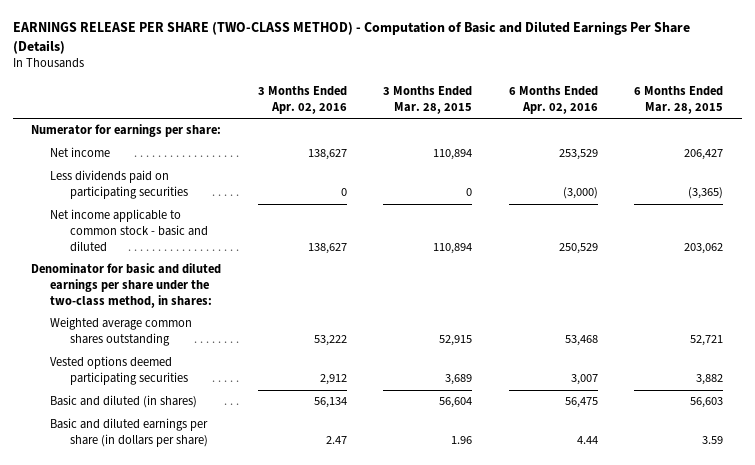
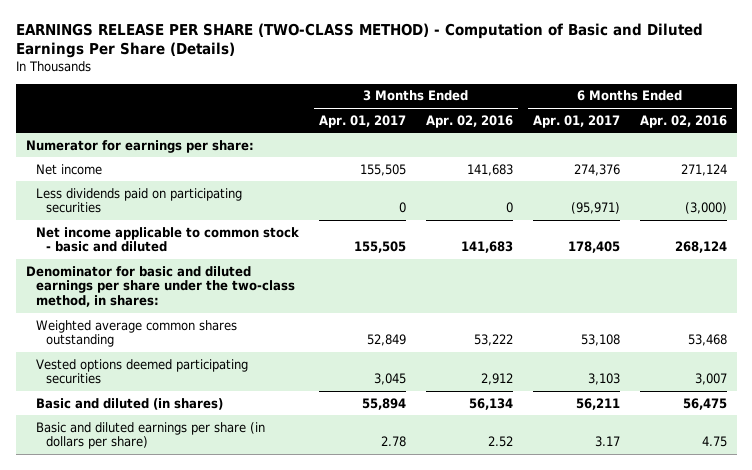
[383,86,473,114] 3 Months Ended Mar. 28, 2015 -> none
[634,86,724,114] 6 Months Ended Mar. 28, 2015 -> none
none -> [318,114,406,128] Apr. 01, 2017
none -> [532,114,620,128] Apr. 01, 2017
[307,149,347,161] 138,627 -> [466,163,513,176] 141,683
[558,149,598,161] 253,529 -> [680,163,727,176] 271,124
[307,243,347,255] 138,627 -> [460,241,513,254] 141,683
[558,243,598,255] 250,529 -> [674,241,727,254] 268,124
[325,436,347,445] 2.47 -> [487,436,513,448] 2.52
[576,436,598,445] 4.44 -> [701,436,727,448] 4.75

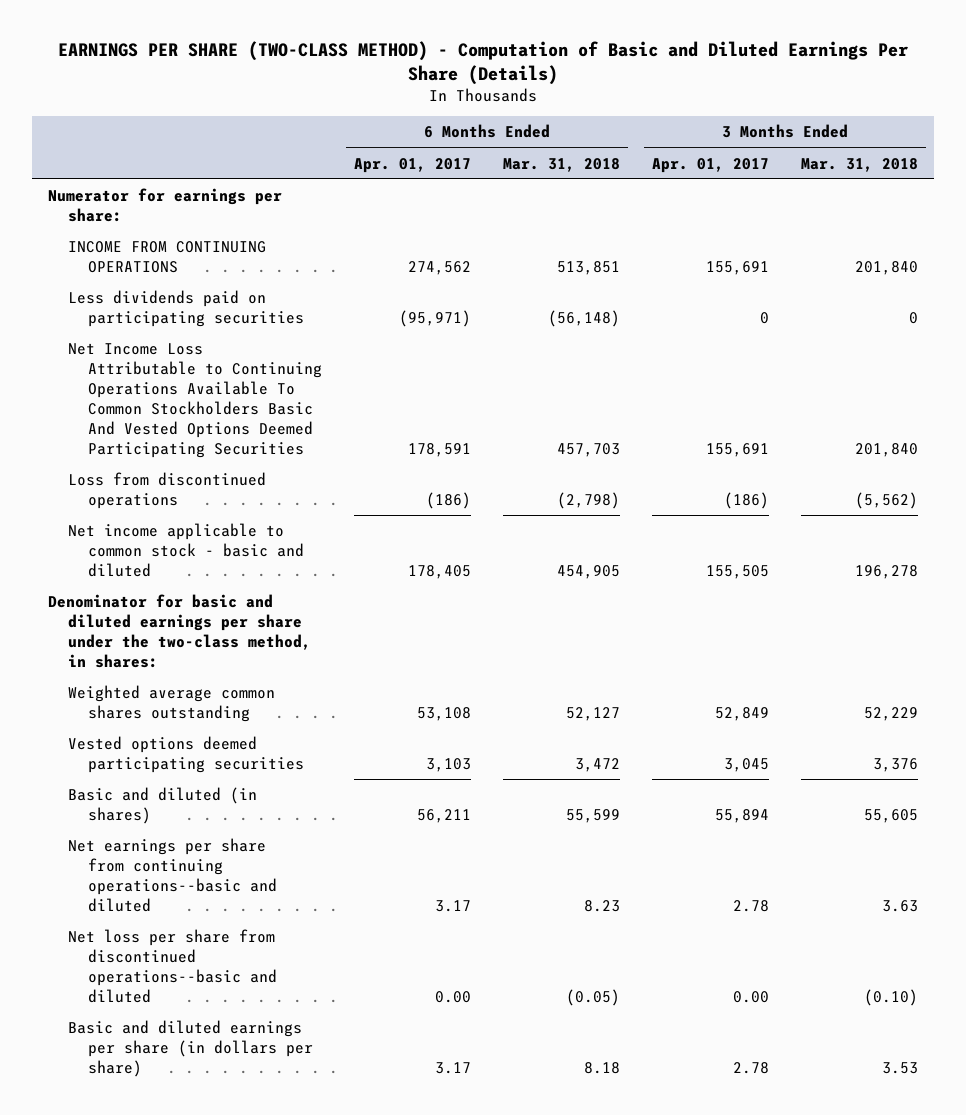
[15,22,703,59] EARNINGS RELEASE PER SHARE (TWO-CLASS METHOD) - Computation of Basic and Diluted Earnings Per Share (Details) -> [58,40,909,85] EARNINGS PER SHARE (TWO-CLASS METHOD) - Computation of Basic and Diluted Earnings Per Share (Details)
[425,114,513,128] Apr. 02, 2016 -> none
[639,114,727,128] Apr. 02, 2016 -> none
none -> [503,157,621,172] Mar. 31, 2018
none -> [801,157,919,172] Mar. 31, 2018
[35,163,102,175] Net income -> none
none -> [67,241,266,274] INCOME FROM CONTINUING OPERATIONS
none -> [67,343,322,459] Net Income Loss Attributable to Continuing Operations Available To Common Stockholders Basic And Vested Options Deemed Participating Securities
none -> [67,472,266,510] Loss from discontinued operations
none -> [67,838,277,913] Net earnings per share from continuing operations--basic and diluted
none -> [67,929,277,1004] Net loss per share from discontinued operations--basic and diluted

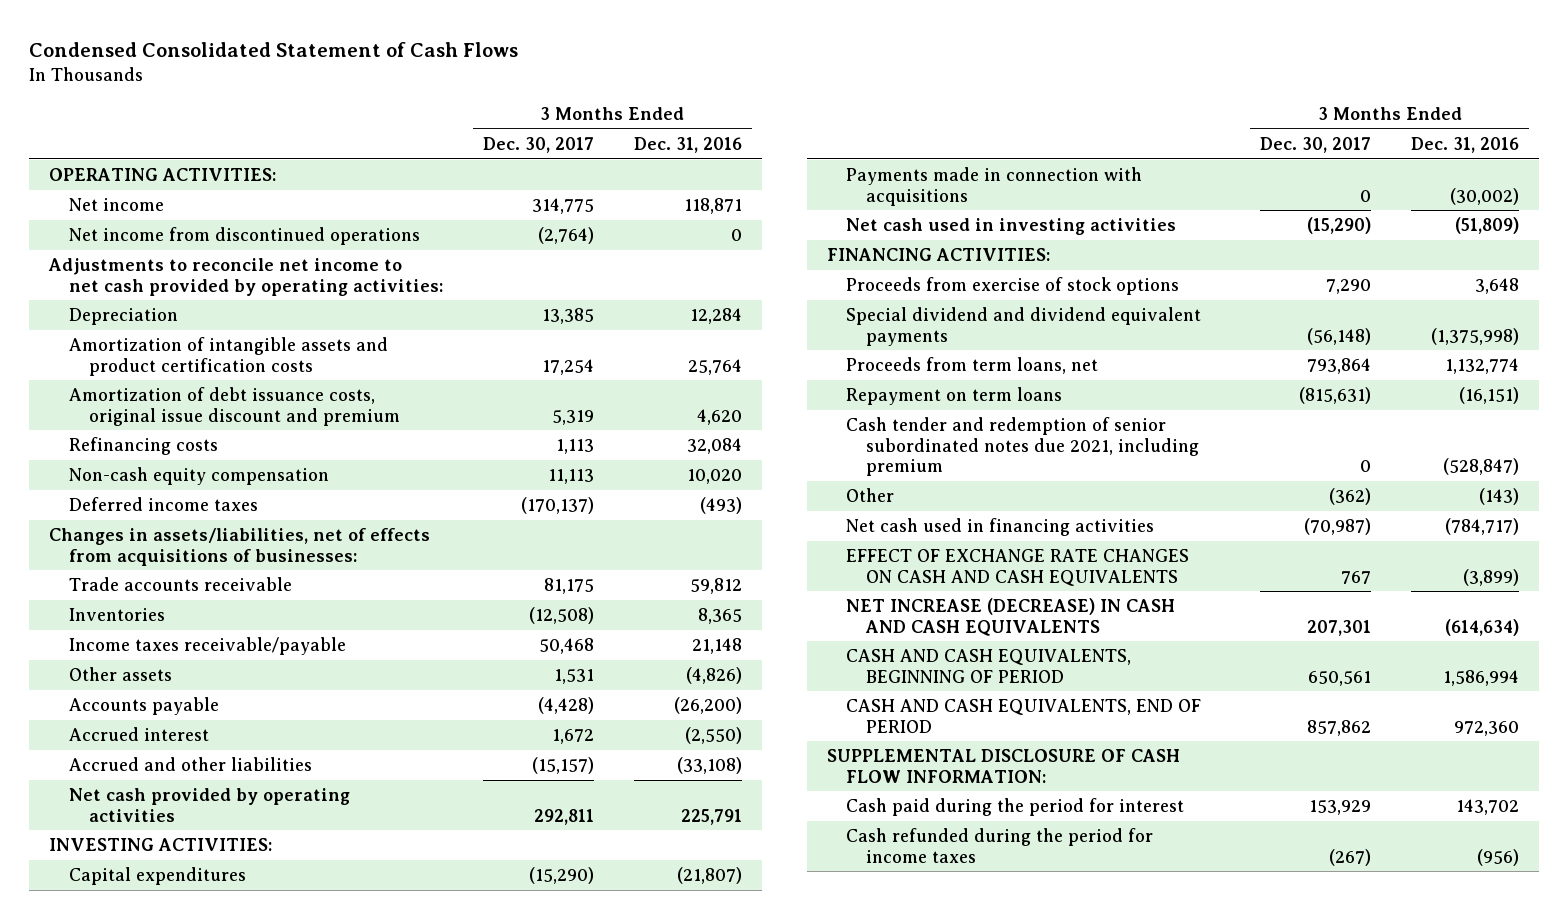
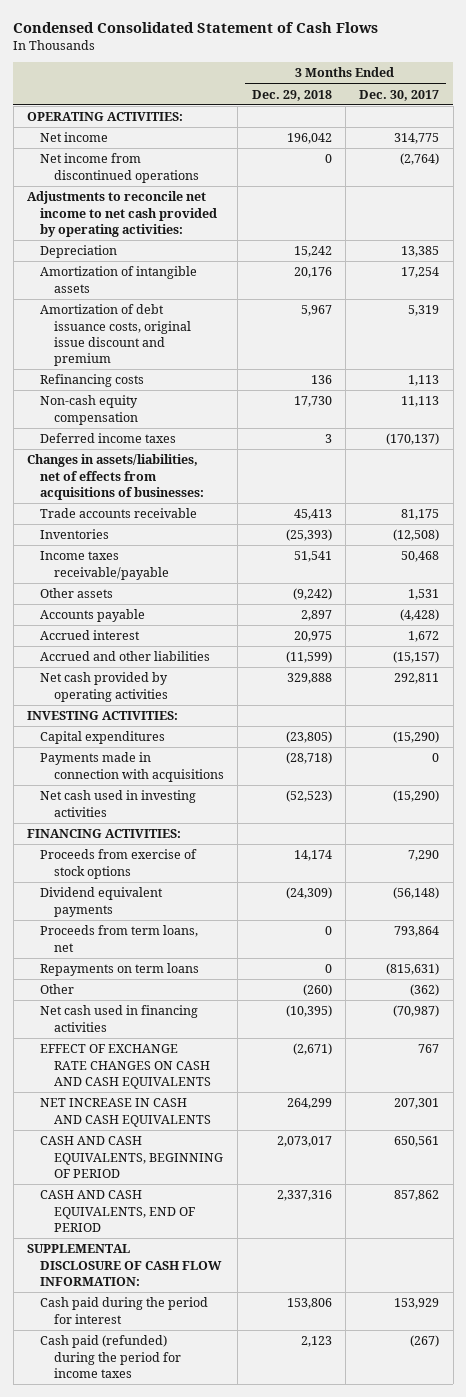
[633,136,742,153] Dec. 31, 2016 -> none
none -> [251,89,332,101] Dec. 29, 2018
[68,337,388,376] Amortization of intangible assets and product certification costs -> [40,266,198,293] Amortization of intangible assets
[846,307,1202,346] Special dividend and dividend equivalent payments -> [40,887,164,917] Dividend equivalent payments
[846,417,1200,477] Cash tender and redemption of senior subordinated notes due 2021, including premium -> none
[846,387,1063,406] Repayment on term loans -> [40,963,200,977] Repayments on term loans
[846,598,1176,636] NET INCREASE (DECREASE) IN CASH AND CASH EQUIVALENTS -> [40,1098,211,1127] NET INCREASE IN CASH AND CASH EQUIVALENTS
[846,828,1154,863] Cash refunded during the period for income taxes -> [40,1335,181,1378] Cash paid (refunded) during the period for income taxes

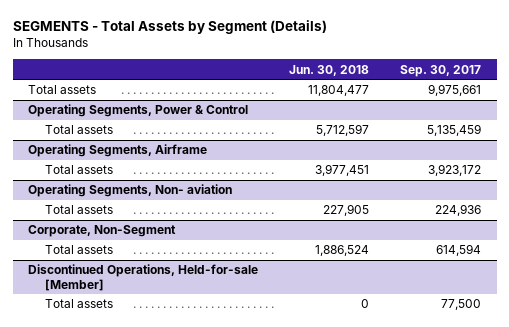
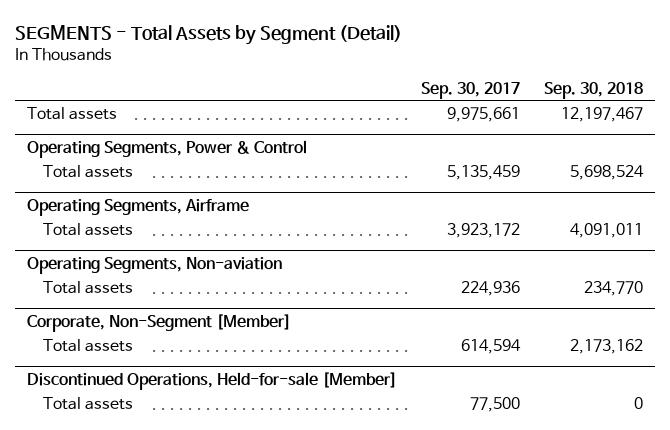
[12,20,327,35] SEGMENTS - Total Assets by Segment (Details) -> [14,25,402,46] SEGMENTS - Total Assets by Segment (Detail)
[289,64,370,76] Jun. 30, 2018 -> none
none -> [543,82,643,100] Sep. 30, 2018
[28,184,233,198] Operating Segments, Non- aviation -> [26,256,282,274] Operating Segments, Non-aviation
[28,225,177,238] Corporate, Non-Segment -> [26,313,291,332] Corporate, Non-Segment [Member]

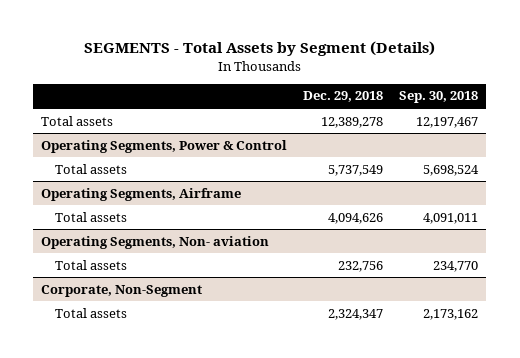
[14,25,402,46] SEGMENTS - Total Assets by Segment (Detail) -> [83,41,435,57] SEGMENTS - Total Assets by Segment (Details)
[420,82,520,100] Sep. 30, 2017 -> none
none -> [303,91,384,103] Dec. 29, 2018
[26,256,282,274] Operating Segments, Non-aviation -> [41,235,270,249] Operating Segments, Non- aviation
[26,313,291,332] Corporate, Non-Segment [Member] -> [41,284,203,297] Corporate, Non-Segment
[26,371,397,390] Discontinued Operations, Held-for-sale [Member] -> none
[42,396,133,410] Total assets -> none

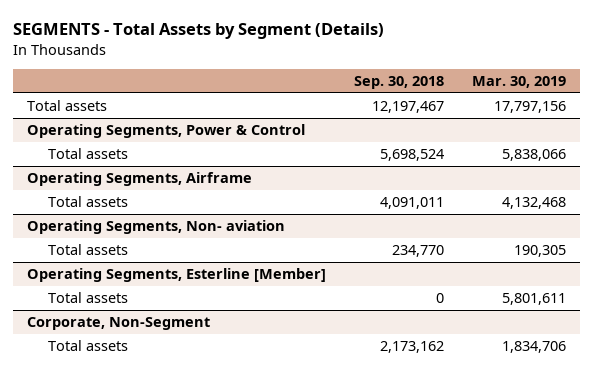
[303,91,384,103] Dec. 29, 2018 -> none
none -> [472,76,567,89] Mar. 30, 2019
none -> [26,268,326,283] Operating Segments, Esterline [Member]
none -> [48,292,129,304] Total assets

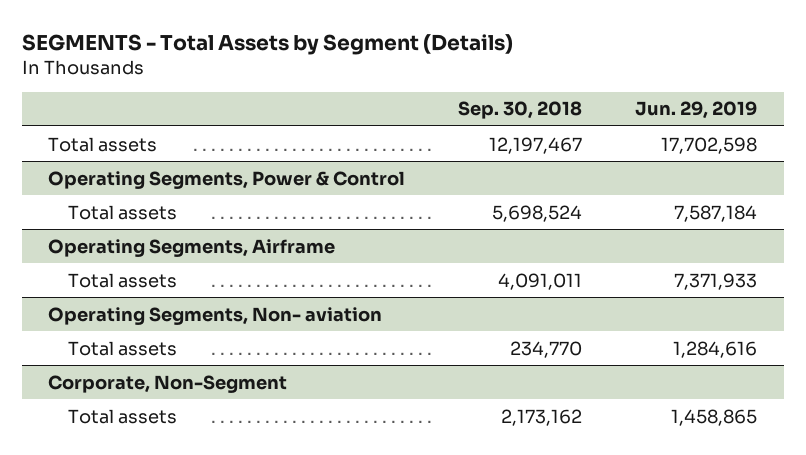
[472,76,567,89] Mar. 30, 2019 -> none
none -> [635,101,758,120] Jun. 29, 2019
[26,268,326,283] Operating Segments, Esterline [Member] -> none
[48,292,129,304] Total assets -> none

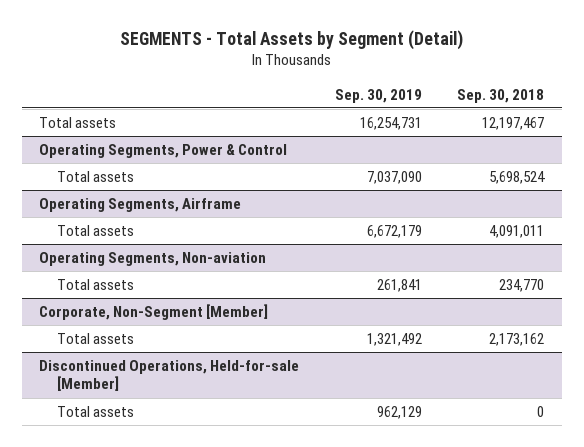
[21,33,513,55] SEGMENTS - Total Assets by Segment (Details) -> [119,30,463,51] SEGMENTS - Total Assets by Segment (Detail)
[635,101,758,120] Jun. 29, 2019 -> none
none -> [334,88,422,103] Sep. 30, 2019
[48,306,383,325] Operating Segments, Non- aviation -> [39,252,267,267] Operating Segments, Non-aviation
[48,374,288,393] Corporate, Non-Segment -> [39,304,269,321] Corporate, Non-Segment [Member]
none -> [39,360,300,392] Discontinued Operations, Held-for-sale [Member]
none -> [56,406,134,418] Total assets

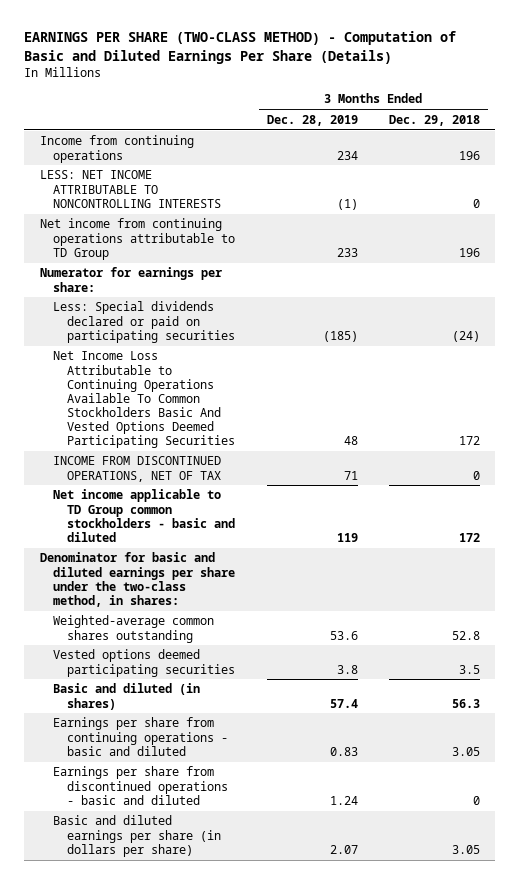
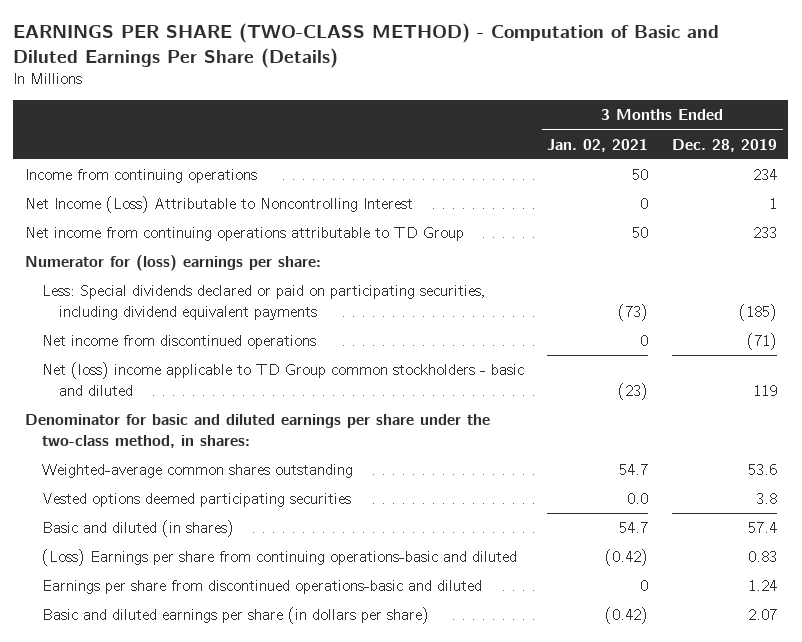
[388,114,480,126] Dec. 29, 2018 -> none
none -> [547,138,649,152] Jan. 02, 2021
[39,170,222,208] LESS: NET INCOME ATTRIBUTABLE TO NONCONTROLLING INTERESTS -> [24,196,413,214] Net Income (Loss) Attributable to Noncontrolling Interest
[336,198,358,210] (1) -> [768,198,777,210] 1
[53,351,236,449] Net Income Loss Attributable to Continuing Operations Available To Common Stockholders Basic And Vested Options Deemed Participating Securities -> none
[39,267,222,292] Numerator for earnings per share: -> [24,255,321,272] Numerator for (loss) earnings per share:
[53,301,236,343] Less: Special dividends declared or paid on participating securities -> [42,285,487,320] Less: Special dividends declared or paid on participating securities, including dividend equivalent payments
[53,456,222,482] INCOME FROM DISCONTINUED OPERATIONS, NET OF TAX -> [42,335,317,350] Net income from discontinued operations
[343,470,358,480] 71 -> [746,333,777,351] (71)
[53,489,236,542] Net income applicable to TD Group common stockholders - basic and diluted -> [42,362,525,396] Net (loss) income applicable to TD Group common stockholders - basic and diluted
[53,717,229,756] Earnings per share from continuing operations - basic and diluted -> [42,549,518,567] (Loss) Earnings per share from continuing operations-basic and diluted
[53,766,229,805] Earnings per share from discontinued operations - basic and diluted -> [42,580,483,595] Earnings per share from discontinued operations-basic and diluted

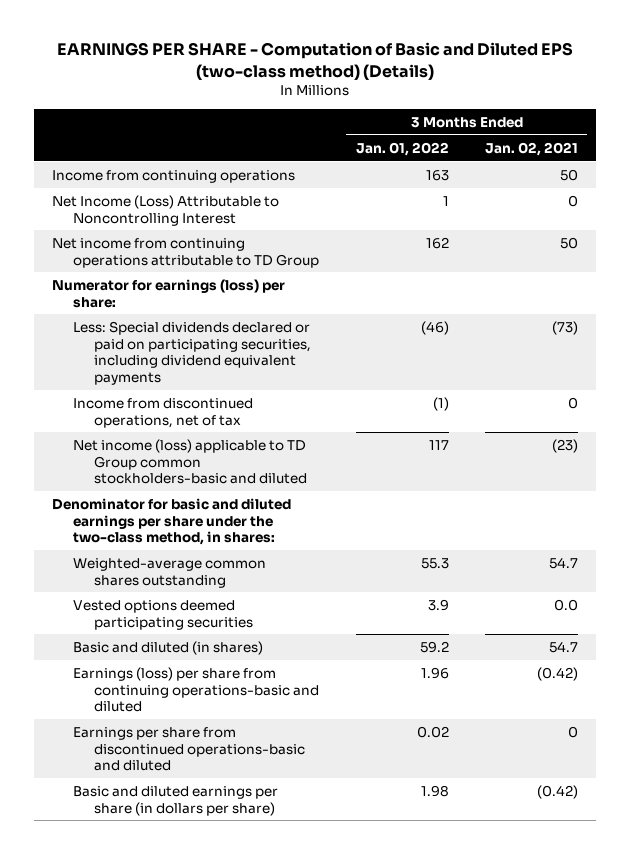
[13,22,720,68] EARNINGS PER SHARE (TWO-CLASS METHOD) - Computation of Basic and Diluted Earnings Per Share (Details) -> [57,42,574,80] EARNINGS PER SHARE - Computation of Basic and Diluted EPS (two-class method) (Details)
[671,138,777,152] Dec. 28, 2019 -> none
none -> [355,141,449,156] Jan. 01, 2022
[24,255,321,272] Numerator for (loss) earnings per share: -> [52,278,286,308] Numerator for earnings (loss) per share:
[42,335,317,350] Net income from discontinued operations -> [73,397,254,428] Income from discontinued operations, net of tax
[42,362,525,396] Net (loss) income applicable to TD Group common stockholders - basic and diluted -> [73,438,308,485] Net income (loss) applicable to TD Group common stockholders-basic and diluted
[42,549,518,567] (Loss) Earnings per share from continuing operations-basic and diluted -> [73,666,320,713] Earnings (loss) per share from continuing operations-basic and diluted

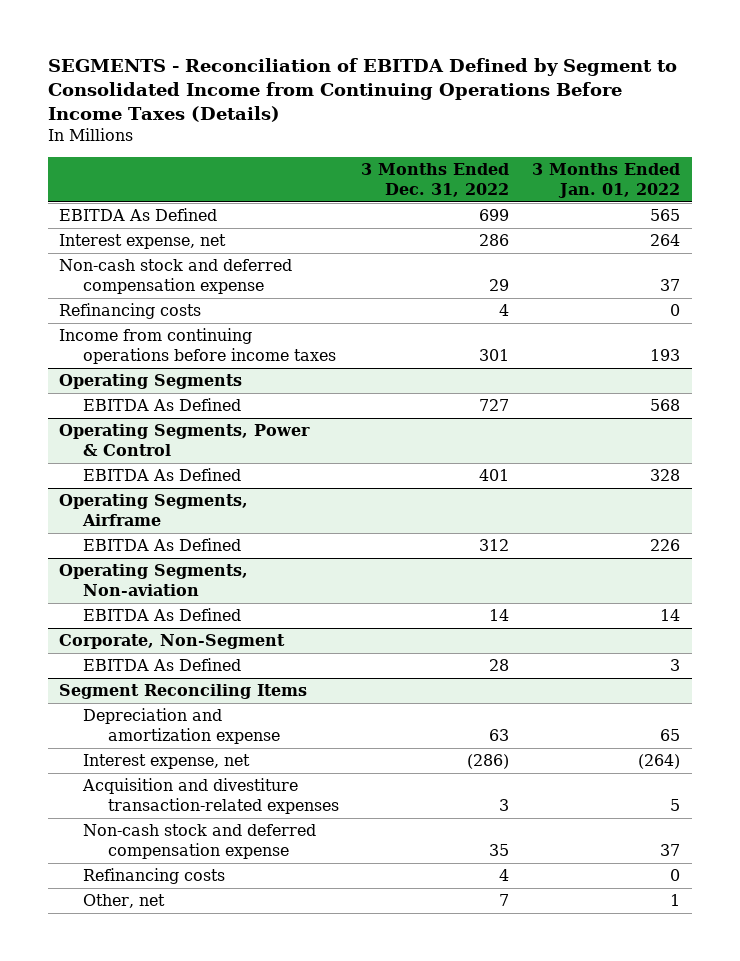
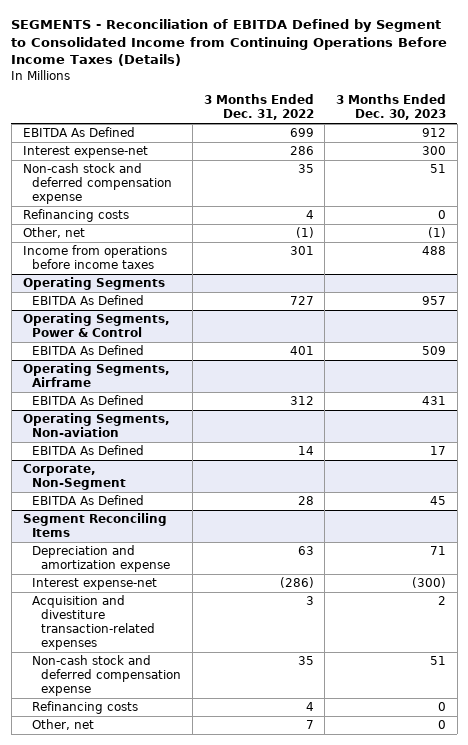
[532,163,681,198] 3 Months Ended Jan. 01, 2022 -> none
none -> [335,94,446,121] 3 Months Ended Dec. 30, 2023
[59,234,227,250] Interest expense, net -> [22,146,148,159] Interest expense-net
[489,279,510,292] 29 -> [297,164,314,174] 35
none -> [22,227,85,239] Other, net
[59,328,337,365] Income from continuing operations before income taxes -> [22,245,167,270] Income from operations before income taxes
[83,754,251,770] Interest expense, net -> [31,578,157,591] Interest expense-net

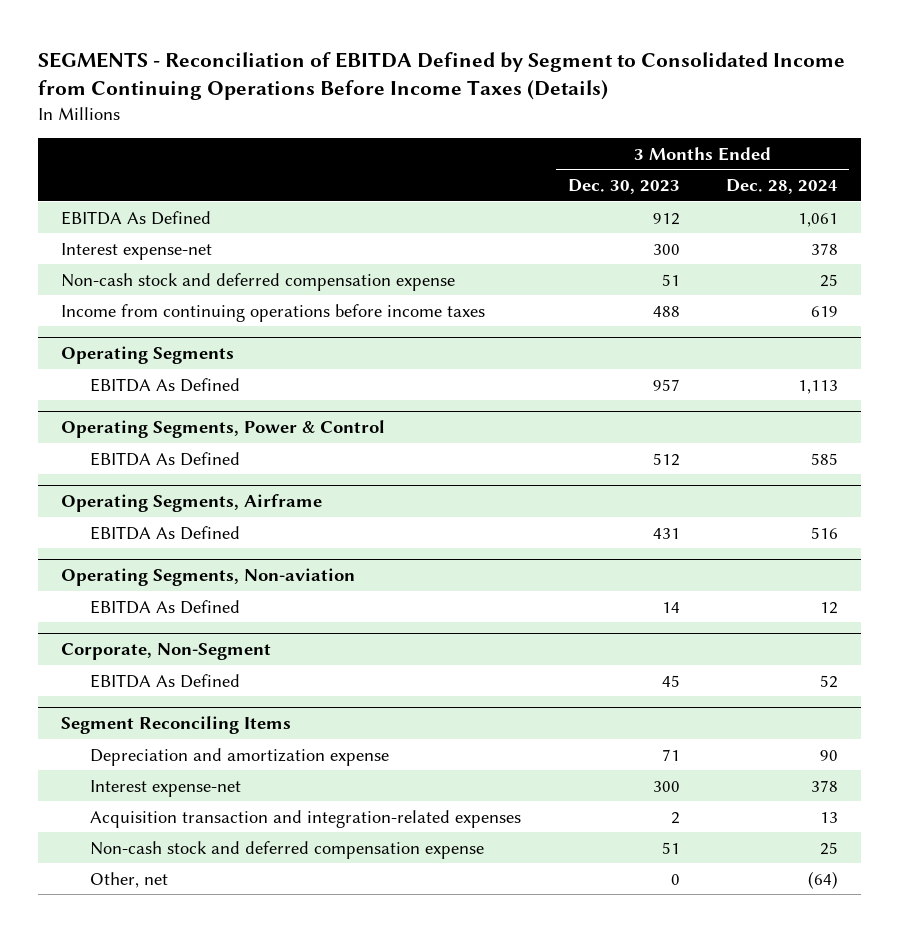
[203,94,314,121] 3 Months Ended Dec. 31, 2022 -> none
none -> [725,179,838,195] Dec. 28, 2024
[22,209,129,223] Refinancing costs -> none
[22,227,85,239] Other, net -> none
[22,245,167,270] Income from operations before income taxes -> [61,303,486,322] Income from continuing operations before income taxes
[421,346,446,356] 509 -> [652,452,680,466] 512
[429,446,446,456] 17 -> [661,601,680,613] 14
[411,577,446,589] (300) -> [652,780,680,792] 300
[31,595,156,650] Acquisition and divestiture transaction-related expenses -> [90,809,522,828] Acquisition transaction and integration-related expenses
[31,701,138,715] Refinancing costs -> none

